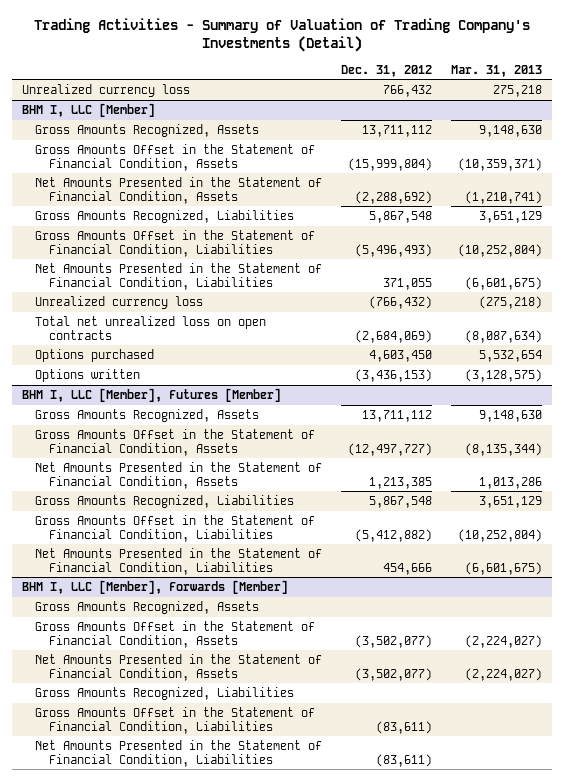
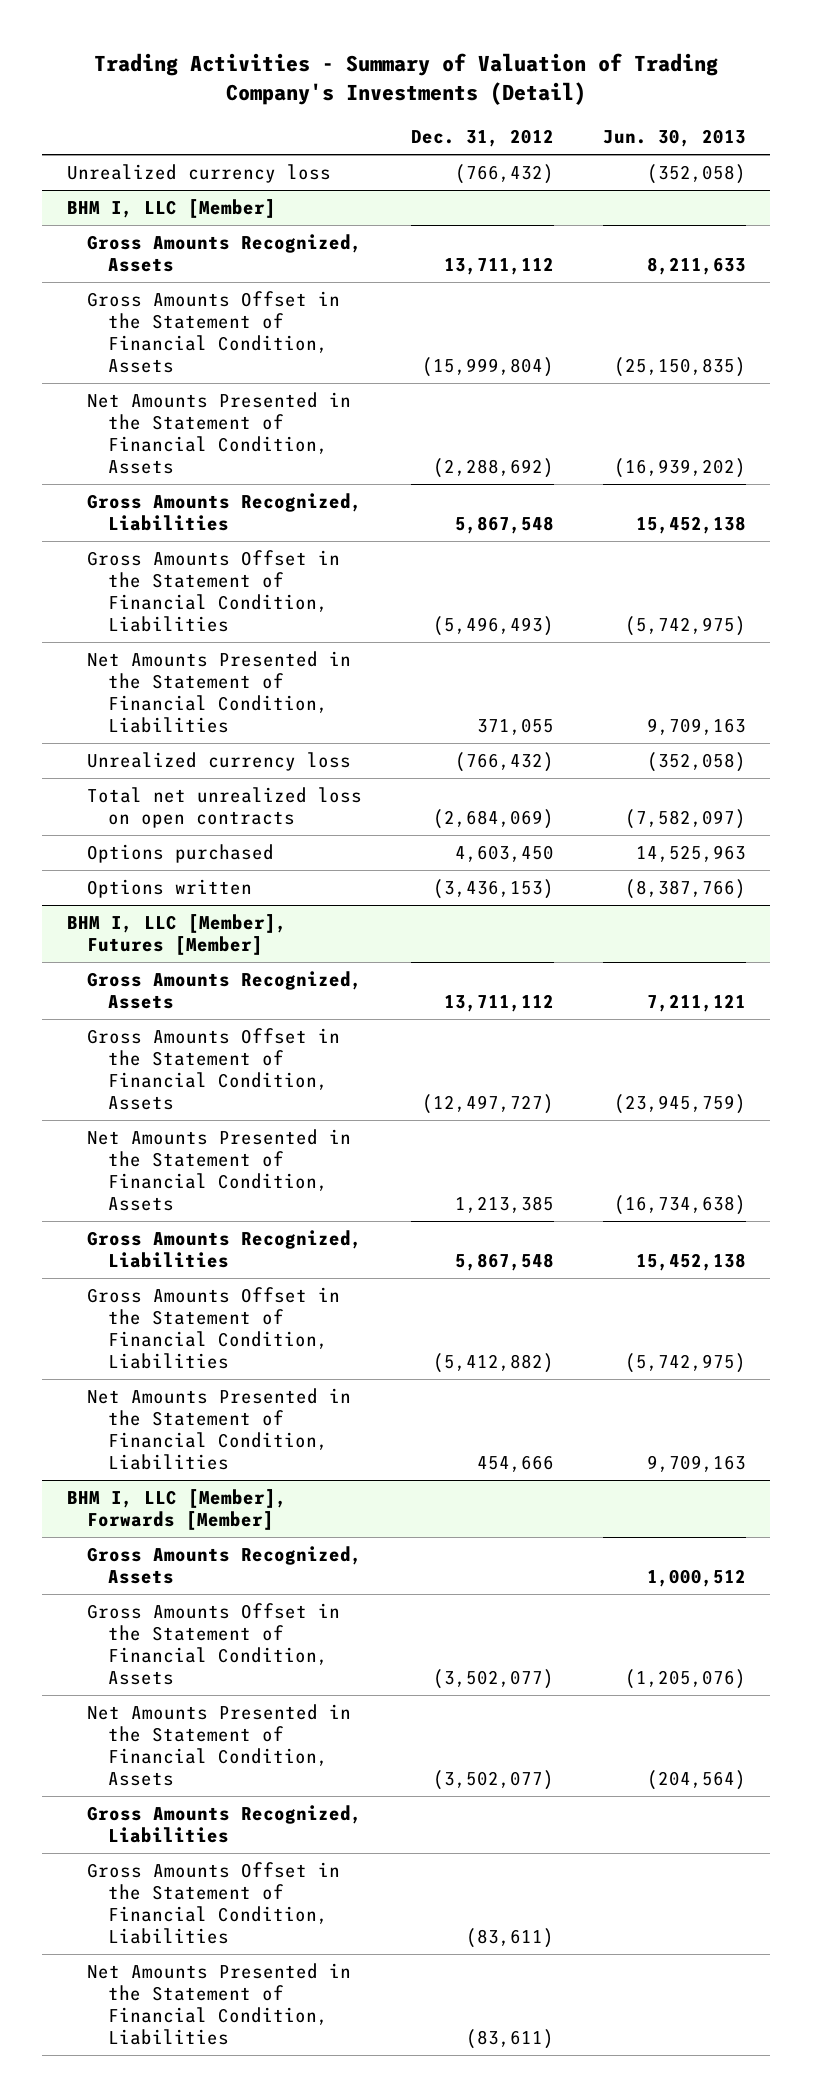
[451,64,543,77] Mar. 31, 2013 -> none
none -> [603,129,747,148] Jun. 30, 2013
[383,84,433,97] 766,432 -> [455,164,555,185] (766,432)

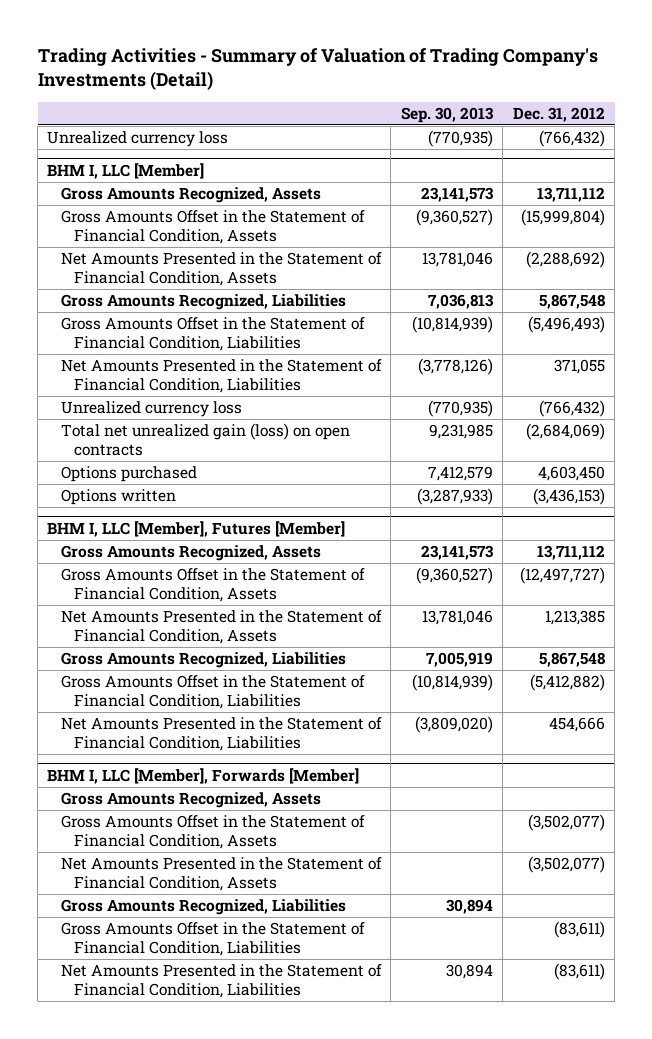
[603,129,747,148] Jun. 30, 2013 -> none
none -> [400,106,494,123] Sep. 30, 2013
[87,787,363,829] Total net unrealized loss on open contracts -> [60,423,350,457] Total net unrealized gain (loss) on open contracts

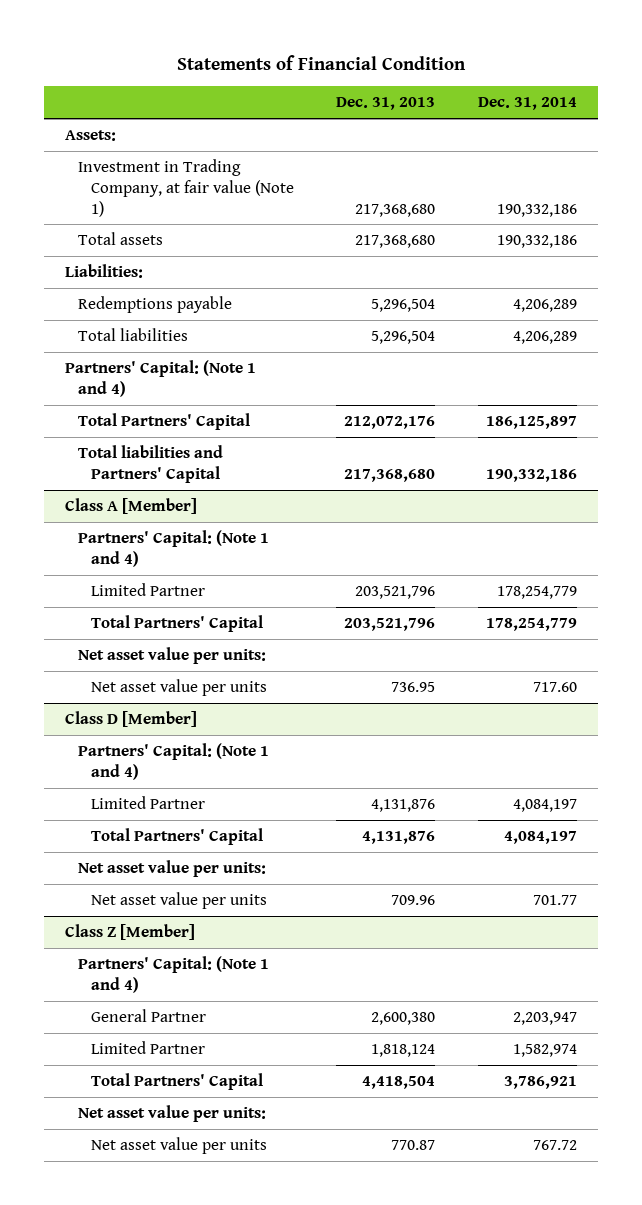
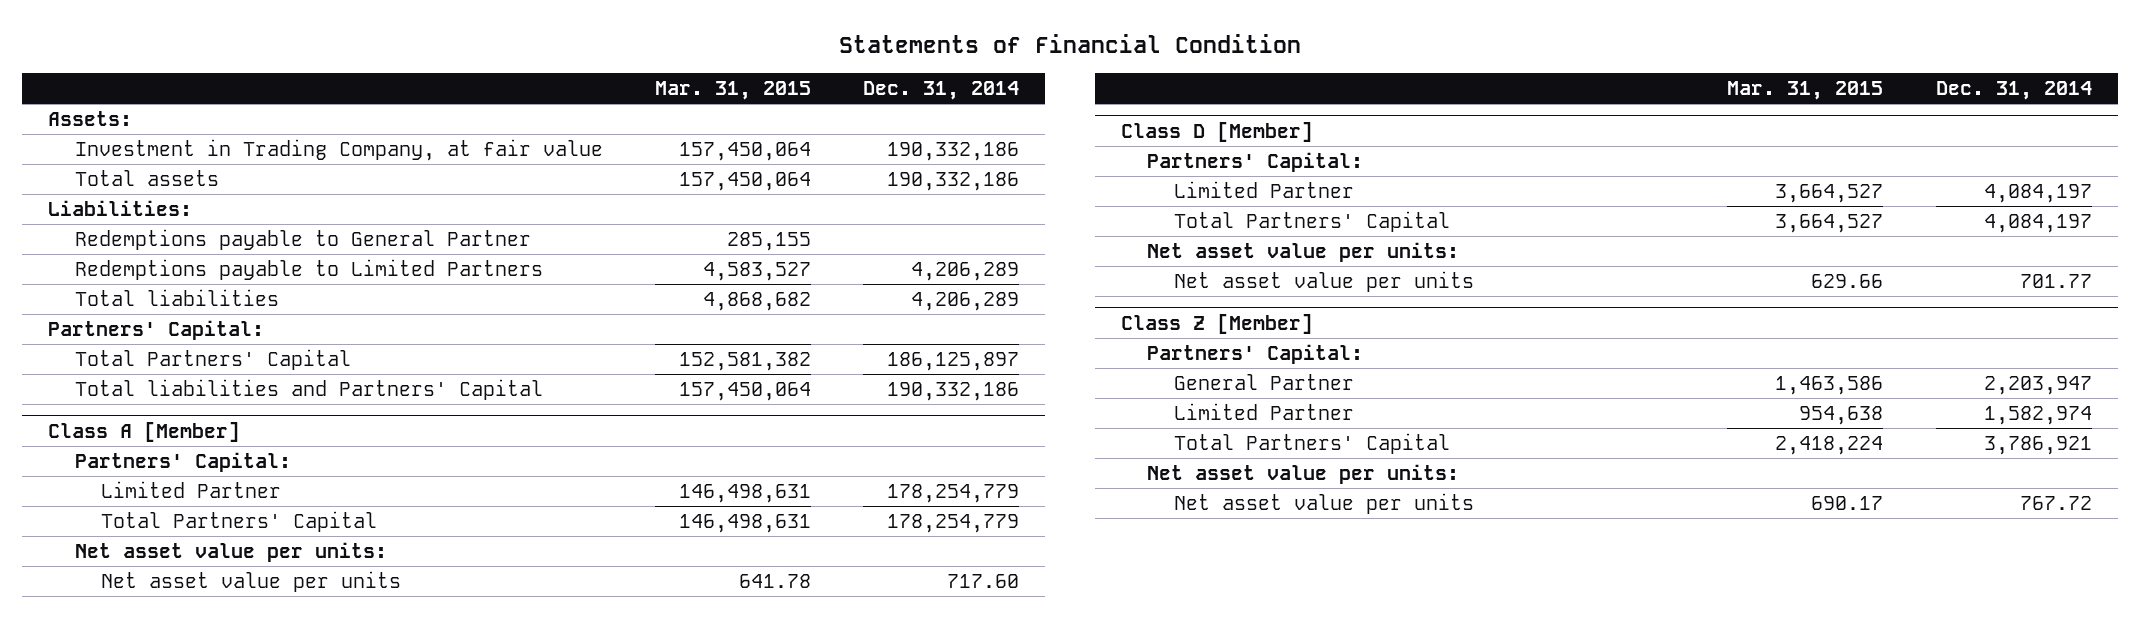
[336,97,436,111] Dec. 31, 2013 -> none
none -> [654,80,811,100] Mar. 31, 2015
[77,159,294,217] Investment in Trading Company, at fair value (Note 1) -> [74,139,603,162] Investment in Trading Company, at fair value
none -> [74,229,531,251] Redemptions payable to General Partner
[77,296,232,314] Redemptions payable -> [74,259,543,281] Redemptions payable to Limited Partners
[65,360,257,397] Partners' Capital: (Note 1 and 4) -> [47,320,264,341] Partners' Capital:
[77,530,269,567] Partners' Capital: (Note 1 and 4) -> [74,452,291,473] Partners' Capital:
[77,743,269,780] Partners' Capital: (Note 1 and 4) -> [1147,152,1364,173] Partners' Capital:
[77,956,269,993] Partners' Capital: (Note 1 and 4) -> [1147,344,1364,365] Partners' Capital:

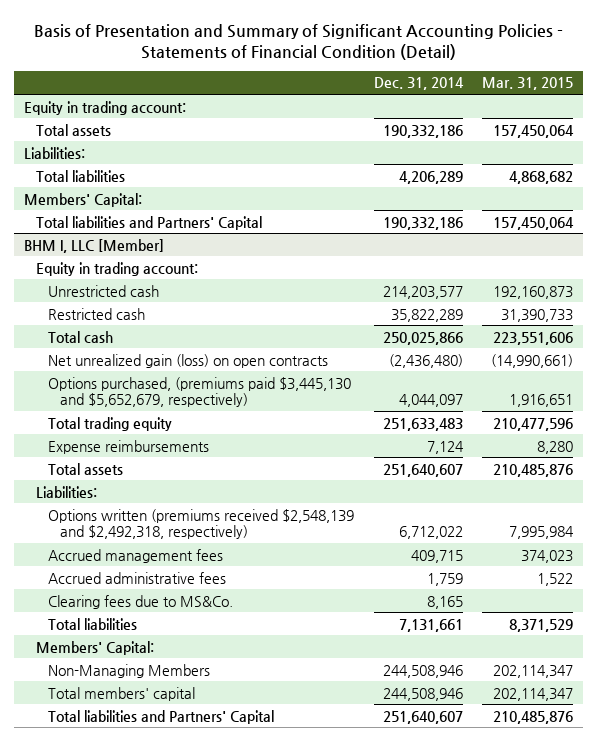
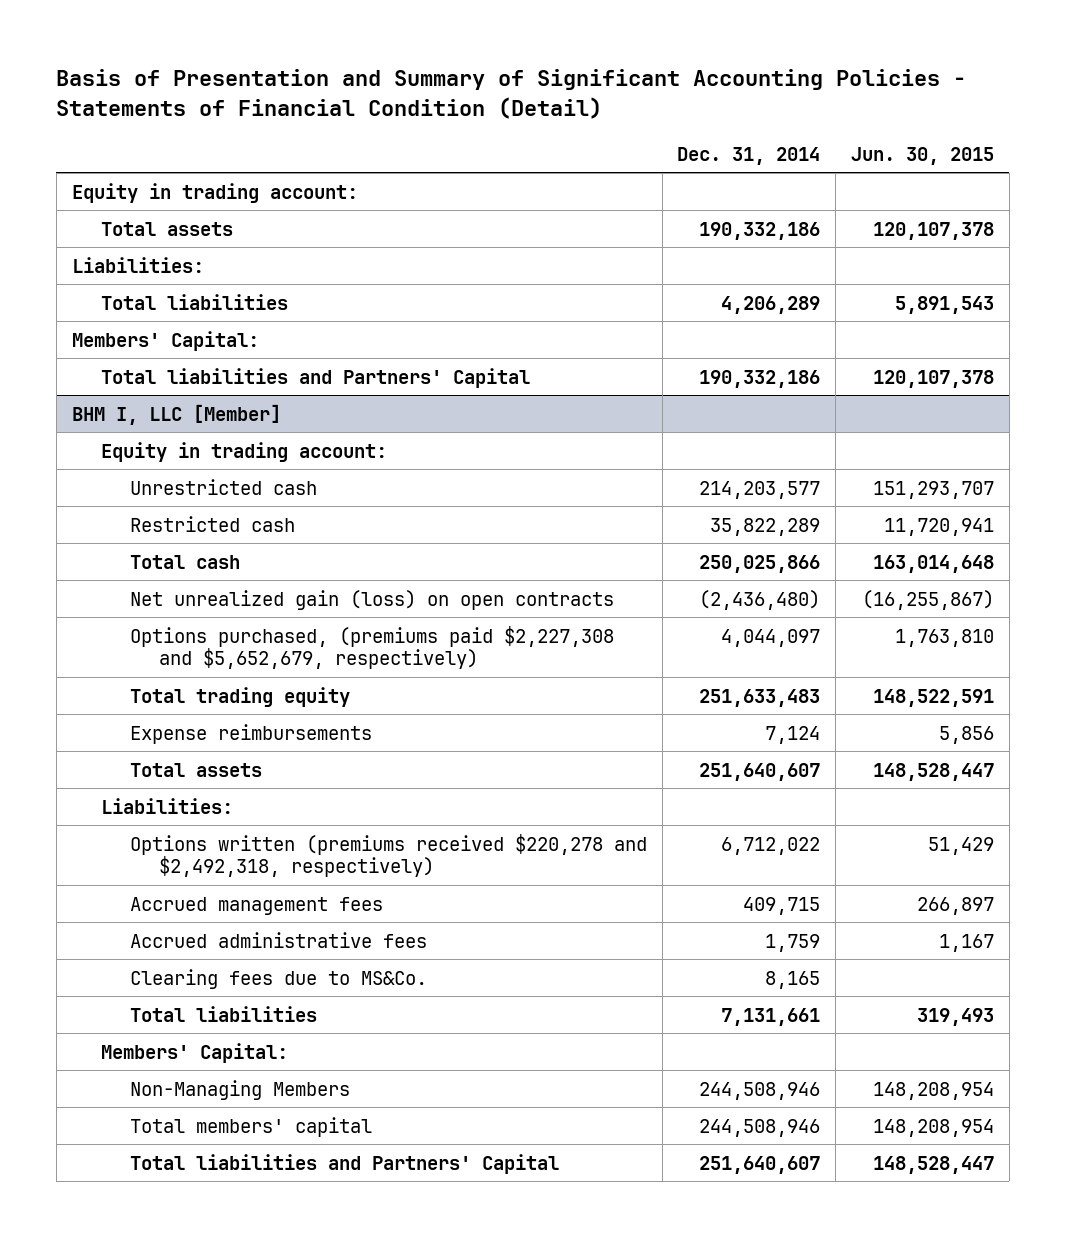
[482,77,574,91] Mar. 31, 2015 -> none
none -> [851,146,995,165] Jun. 30, 2015
[48,376,352,408] Options purchased, (premiums paid $3,445,130 and $5,652,679, respectively) -> [129,625,614,670] Options purchased, (premiums paid $2,227,308 and $5,652,679, respectively)
[48,508,355,540] Options written (premiums received $2,548,139 and $2,492,318, respectively) -> [129,833,647,878] Options written (premiums received $220,278 and $2,492,318, respectively)

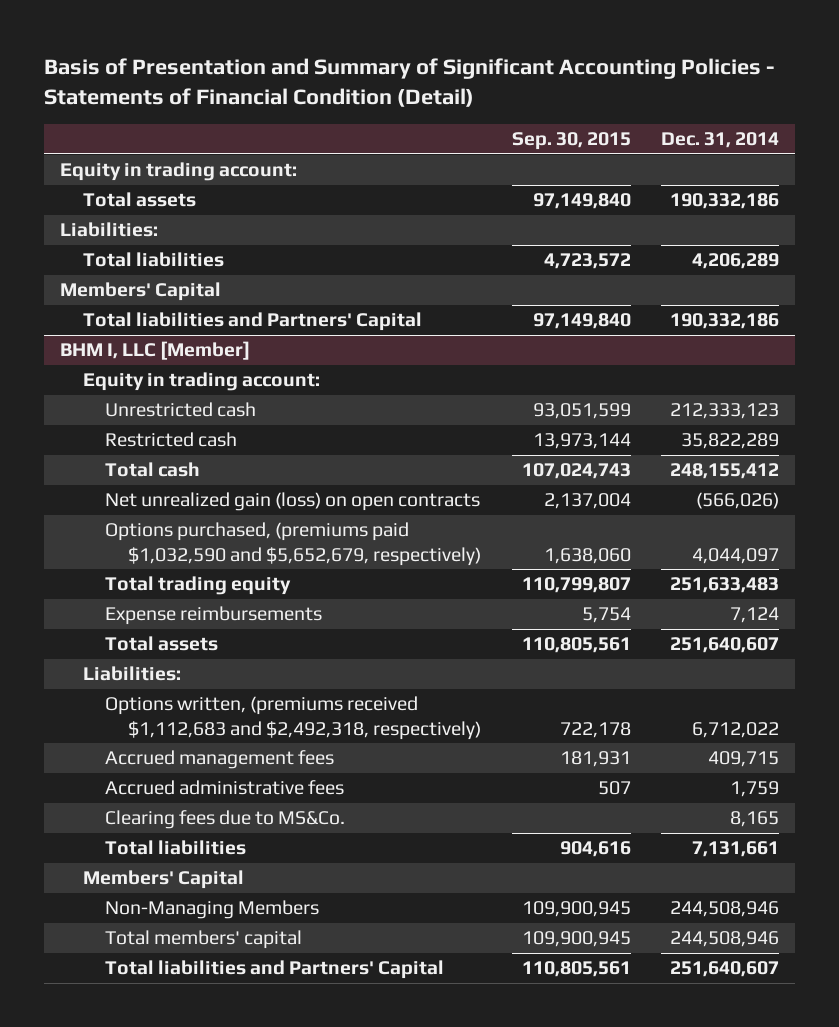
[851,146,995,165] Jun. 30, 2015 -> none
none -> [511,131,631,150] Sep. 30, 2015
[71,330,259,351] Members' Capital: -> [59,282,221,302] Members' Capital
[699,480,821,499] 214,203,577 -> [670,403,780,420] 212,333,123
[699,554,821,573] 250,025,866 -> [670,463,780,480] 248,155,412
[699,589,821,610] (2,436,480) -> [696,492,780,510] (566,026)
[129,625,614,670] Options purchased, (premiums paid $2,227,308 and $5,652,679, respectively) -> [105,522,482,566] Options purchased, (premiums paid $1,032,590 and $5,652,679, respectively)
[129,833,647,878] Options written (premiums received $220,278 and $2,492,318, respectively) -> [105,696,482,740] Options written, (premiums received $1,112,683 and $2,492,318, respectively)
[100,1042,288,1063] Members' Capital: -> [82,870,244,890] Members' Capital

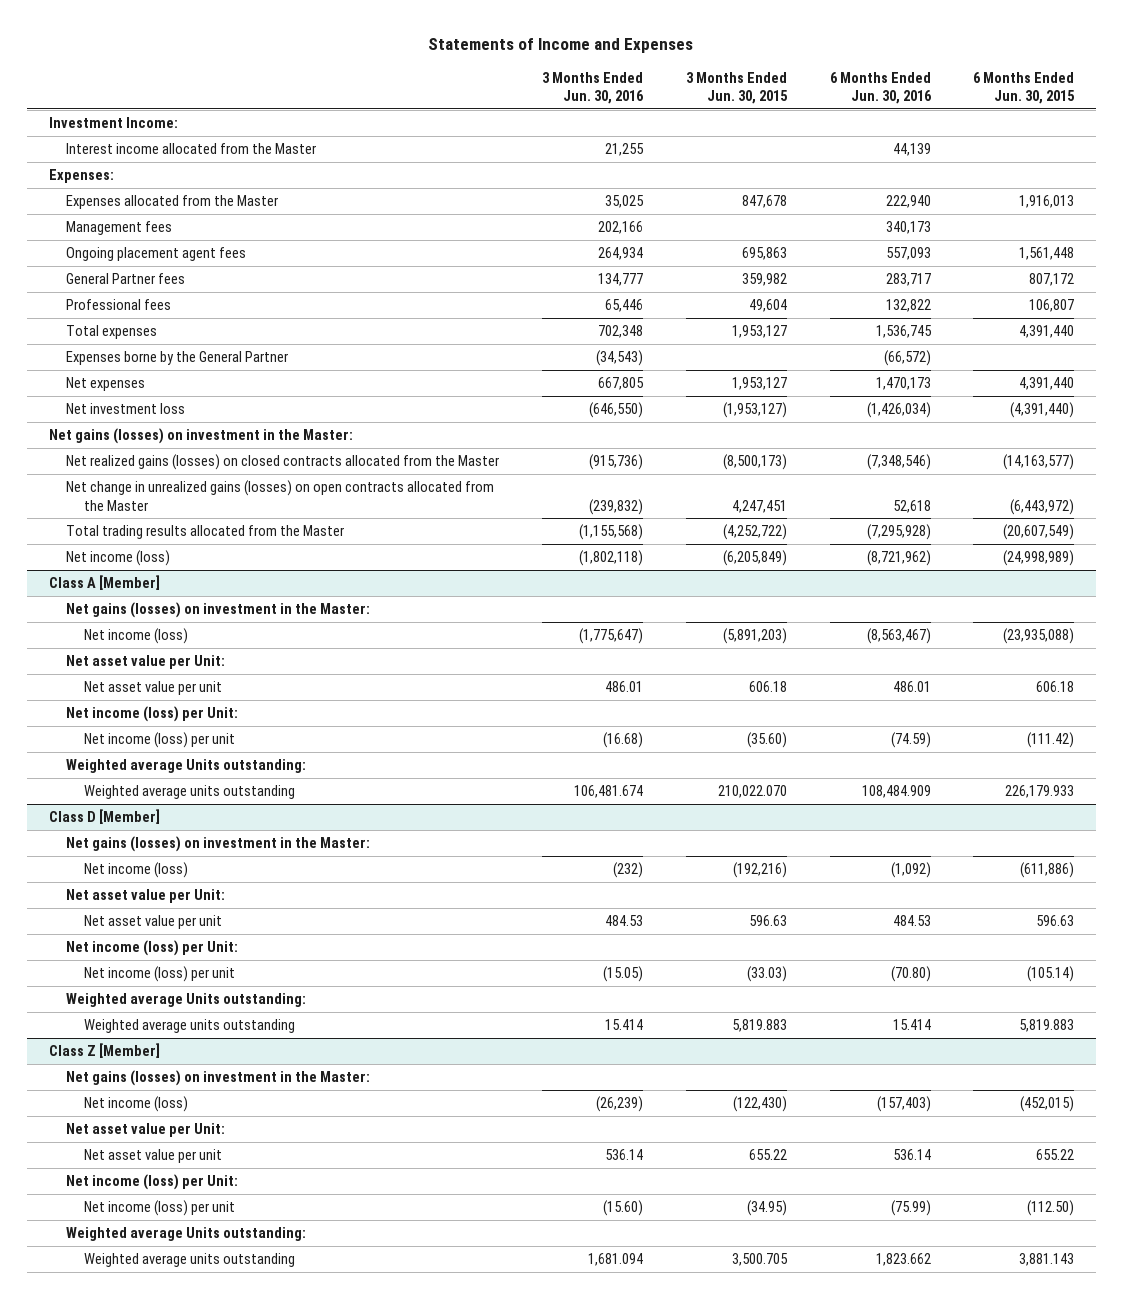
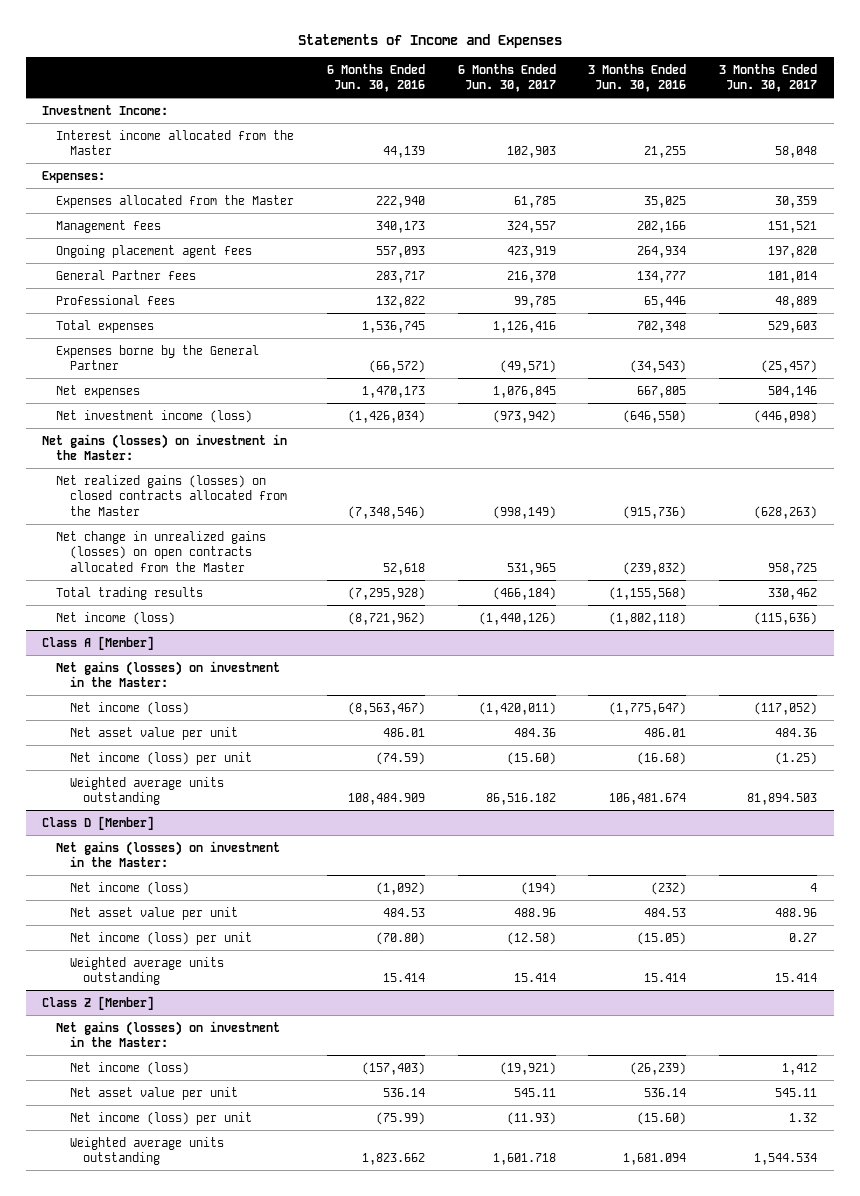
[685,71,788,105] 3 Months Ended Jun. 30, 2015 -> none
[973,71,1076,105] 6 Months Ended Jun. 30, 2015 -> none
none -> [457,63,556,93] 6 Months Ended Jun. 30, 2017
none -> [719,63,818,93] 3 Months Ended Jun. 30, 2017
[66,403,186,415] Net investment loss -> [56,409,253,423] Net investment income (loss)
[66,525,345,540] Total trading results allocated from the Master -> [56,586,204,600] Total trading results
[66,655,226,670] Net asset value per Unit: -> none
[66,706,239,723] Net income (loss) per Unit: -> none
[66,759,307,774] Weighted average Units outstanding: -> none
[66,889,226,904] Net asset value per Unit: -> none
[66,940,239,957] Net income (loss) per Unit: -> none
[66,993,307,1008] Weighted average Units outstanding: -> none
[66,1123,226,1138] Net asset value per Unit: -> none
[66,1174,239,1191] Net income (loss) per Unit: -> none
[66,1227,307,1242] Weighted average Units outstanding: -> none

